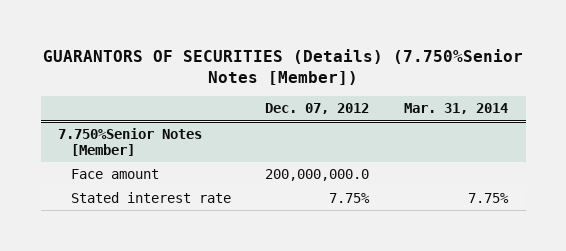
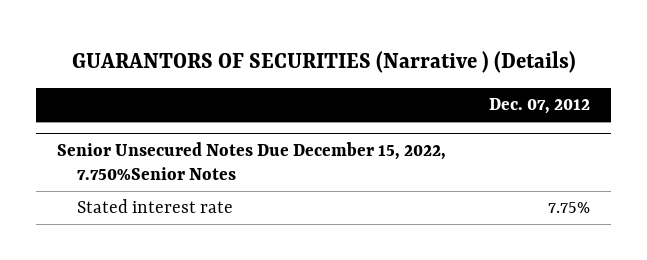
[43,48,524,85] GUARANTORS OF SECURITIES (Details) (7.750%Senior Notes [Member]) -> [71,50,576,73] GUARANTORS OF SECURITIES (Narrative ) (Details)
[404,103,509,115] Mar. 31, 2014 -> none
[58,128,203,156] 7.750%Senior Notes [Member] -> none
[70,169,159,180] Face amount -> none
none -> [57,142,447,181] Senior Unsecured Notes Due December 15, 2022, 7.750%Senior Notes

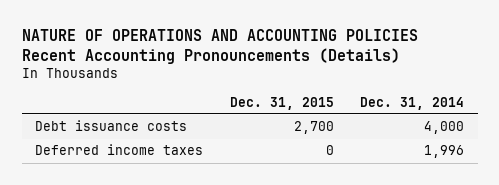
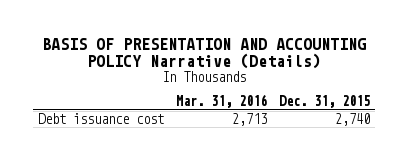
[21,29,418,64] NATURE OF OPERATIONS AND ACCOUNTING POLICIES Recent Accounting Pronouncements (Details) -> [41,37,366,70] BASIS OF PRESENTATION AND ACCOUNTING POLICY Narrative (Details)
[360,96,465,110] Dec. 31, 2014 -> none
none -> [175,94,267,109] Mar. 31, 2016
[34,144,203,156] Deferred income taxes -> none
[34,120,187,132] Debt issuance costs -> [38,113,165,125] Debt issuance cost
[293,121,334,135] 2,700 -> [334,113,370,127] 2,740

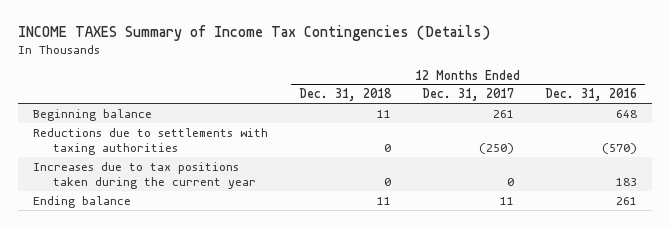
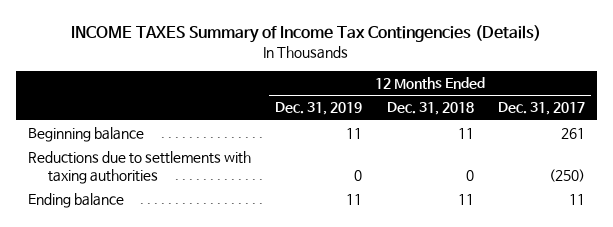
[544,88,637,102] Dec. 31, 2016 -> none
none -> [275,102,363,116] Dec. 31, 2019
[33,161,256,189] Increases due to tax positions taken during the current year -> none

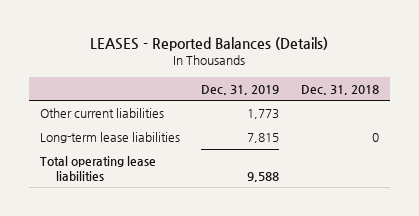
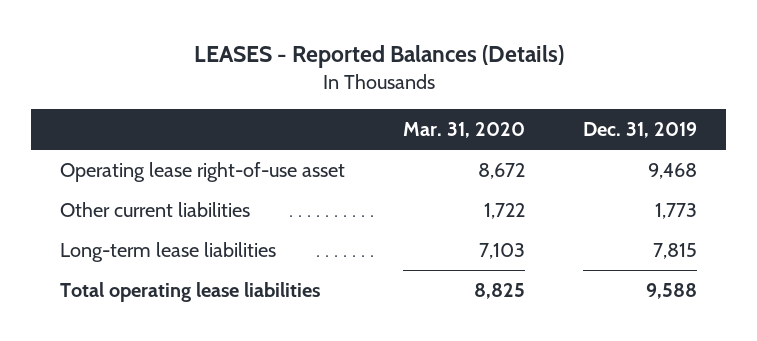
[301,84,380,95] Dec. 31, 2018 -> none
none -> [403,122,526,139] Mar. 31, 2020
none -> [60,161,346,182] Operating lease right-of-use asset

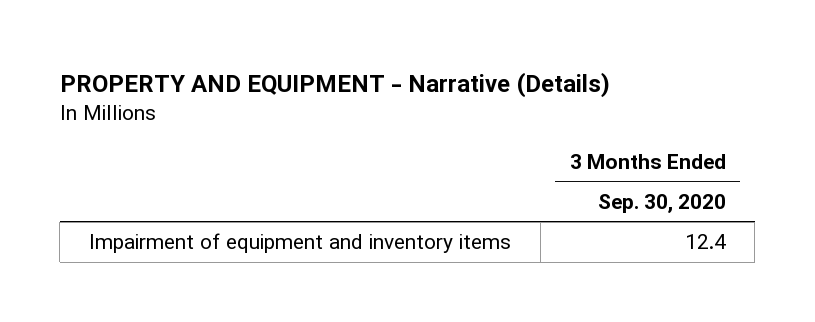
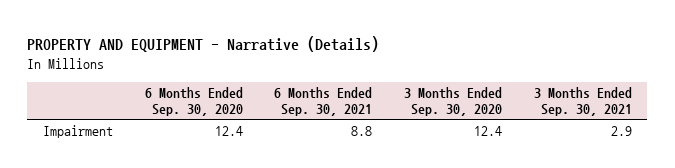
none -> [144,86,243,117] 6 Months Ended Sep. 30, 2020
none -> [274,86,373,117] 6 Months Ended Sep. 30, 2021
none -> [533,86,632,117] 3 Months Ended Sep. 30, 2021
[89,233,512,254] Impairment of equipment and inventory items -> [43,125,114,139] Impairment

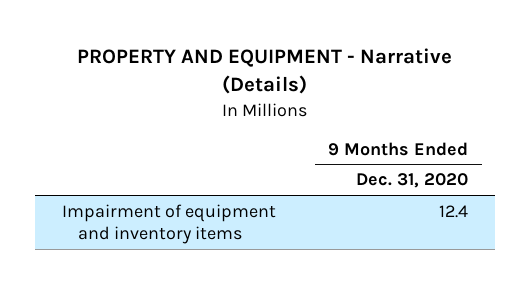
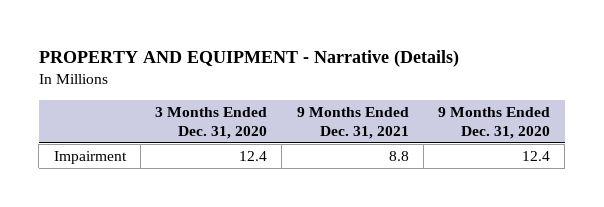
none -> [155,106,268,140] 3 Months Ended Dec. 31, 2020
none -> [296,106,409,140] 9 Months Ended Dec. 31, 2021
[61,204,276,245] Impairment of equipment and inventory items -> [53,150,127,164] Impairment

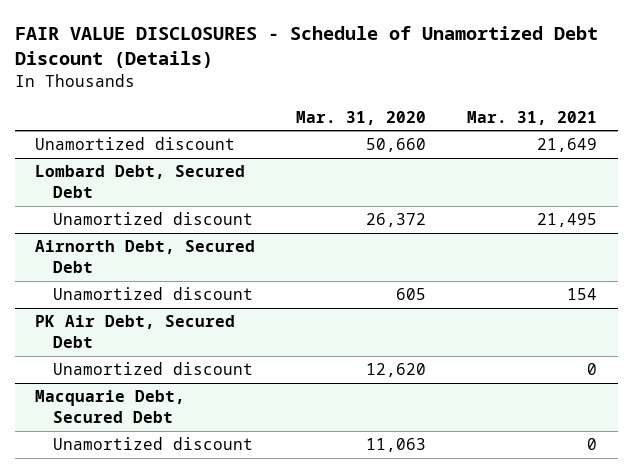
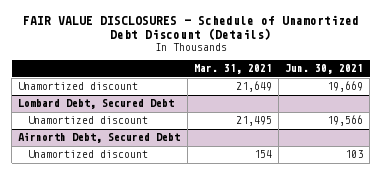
[296,110,427,125] Mar. 31, 2020 -> none
none -> [285,64,364,75] Jun. 30, 2021
[35,315,236,349] PK Air Debt, Secured Debt -> none
[52,362,253,376] Unamortized discount -> none
[35,390,186,424] Macquarie Debt, Secured Debt -> none
[52,437,253,451] Unamortized discount -> none

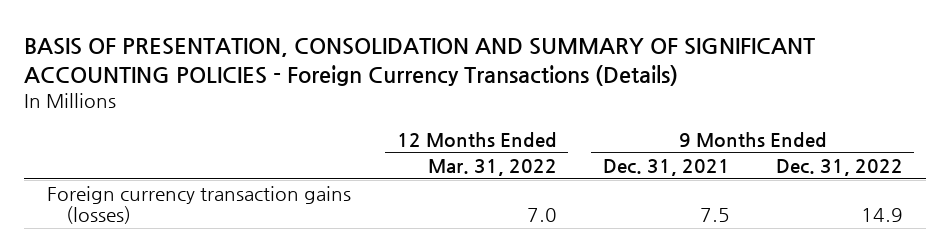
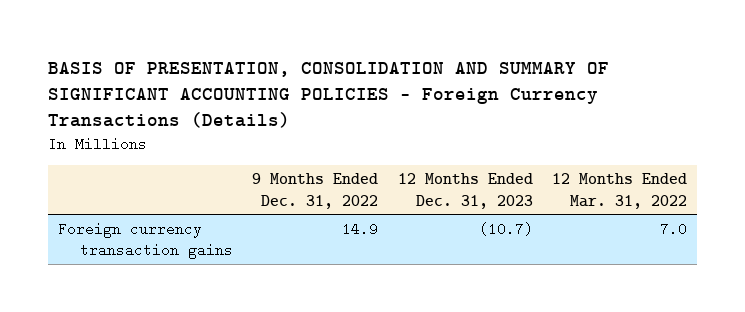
[602,159,730,177] Dec. 31, 2021 -> none
none -> [397,172,533,209] 12 Months Ended Dec. 31, 2023
[46,185,351,225] Foreign currency transaction gains (losses) -> [57,221,233,260] Foreign currency transaction gains

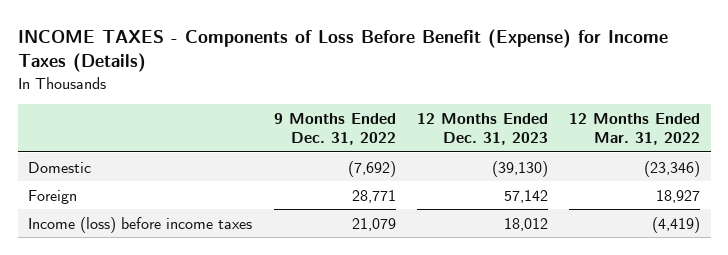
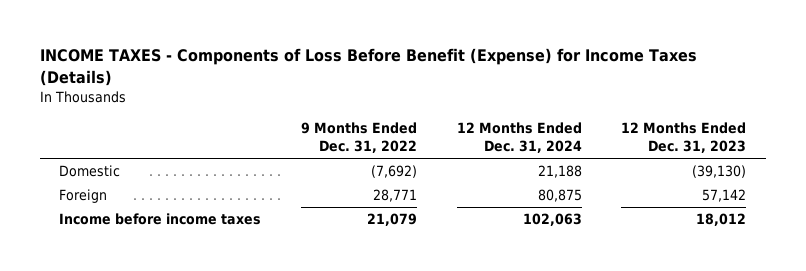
[568,113,700,146] 12 Months Ended Mar. 31, 2022 -> none
none -> [456,122,582,154] 12 Months Ended Dec. 31, 2024
[28,216,253,233] Income (loss) before income taxes -> [59,213,262,226] Income before income taxes

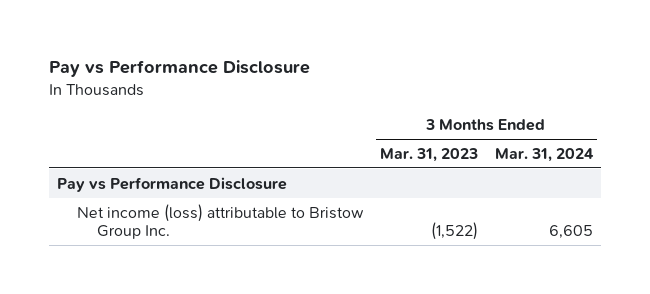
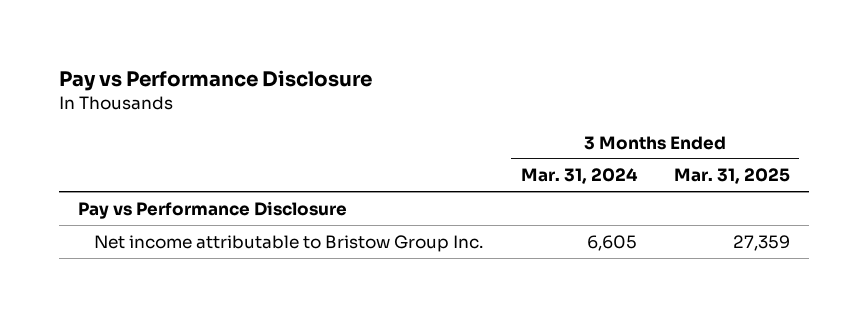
[379,147,478,162] Mar. 31, 2023 -> none
none -> [674,168,791,185] Mar. 31, 2025
[76,203,364,240] Net income (loss) attributable to Bristow Group Inc. -> [94,234,484,252] Net income attributable to Bristow Group Inc.

